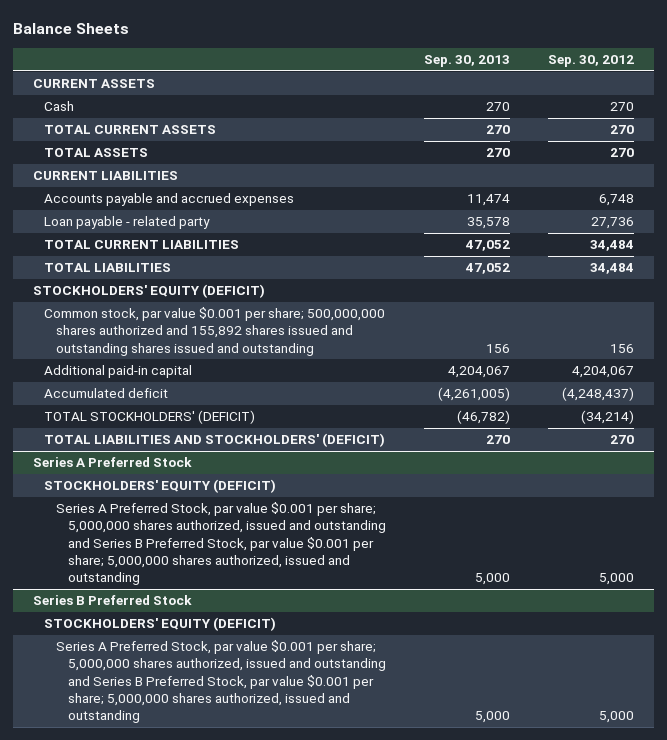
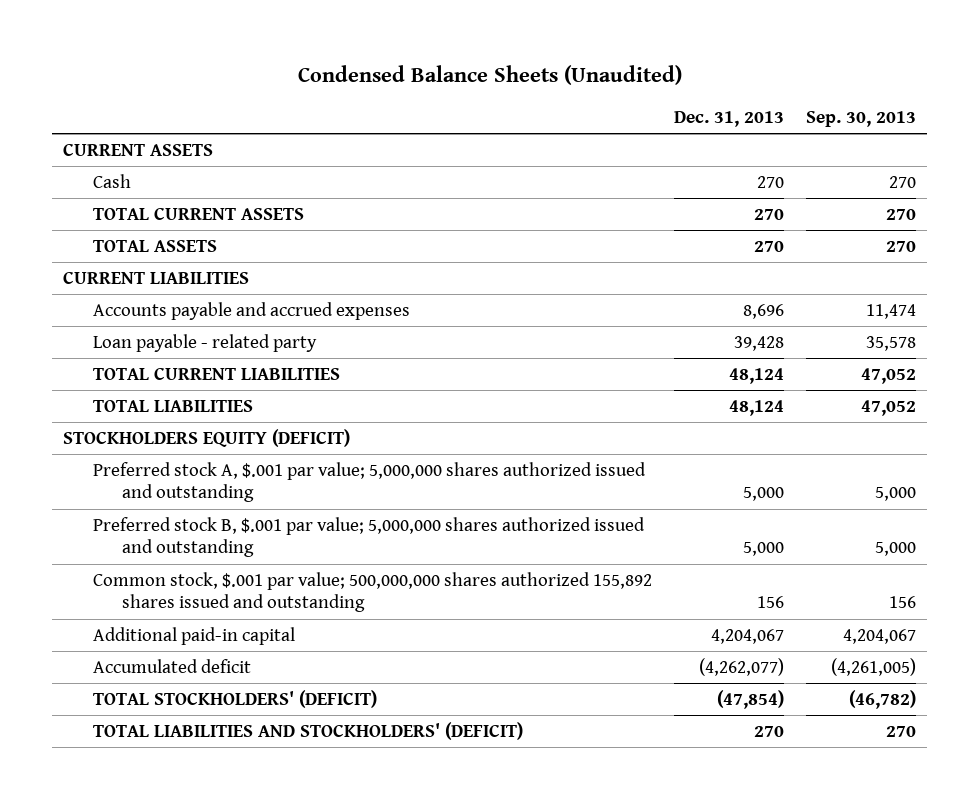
[13,23,130,35] Balance Sheets -> [297,64,682,85] Condensed Balance Sheets (Unaudited)
[548,54,635,67] Sep. 30, 2012 -> none
none -> [674,110,785,127] Dec. 31, 2013
[32,284,265,299] STOCKHOLDERS' EQUITY (DEFICIT) -> [63,429,351,448] STOCKHOLDERS EQUITY (DEFICIT)
none -> [92,462,646,503] Preferred stock A, $.001 par value; 5,000,000 shares authorized issued and outstanding
none -> [92,517,645,558] Preferred stock B, $.001 par value; 5,000,000 shares authorized issued and outstanding
[44,307,386,356] Common stock, par value $0.001 per share; 500,000,000 shares authorized and 155,892 shares issued and outstanding shares issued and outstanding -> [92,572,652,613] Common stock, $.001 par value; 500,000,000 shares authorized 155,892 shares issued and outstanding
[32,457,192,468] Series A Preferred Stock -> none
[44,479,277,494] STOCKHOLDERS' EQUITY (DEFICIT) -> none
[56,502,386,585] Series A Preferred Stock, par value $0.001 per share; 5,000,000 shares authorized, issued and outstanding and Series B Preferred Stock, par value $0.001 per share; 5,000,000 shares authorized, issued and outstanding -> none
[32,595,192,606] Series B Preferred Stock -> none
[44,617,277,632] STOCKHOLDERS' EQUITY (DEFICIT) -> none
[56,640,386,723] Series A Preferred Stock, par value $0.001 per share; 5,000,000 shares authorized, issued and outstanding and Series B Preferred Stock, par value $0.001 per share; 5,000,000 shares authorized, issued and outstanding -> none

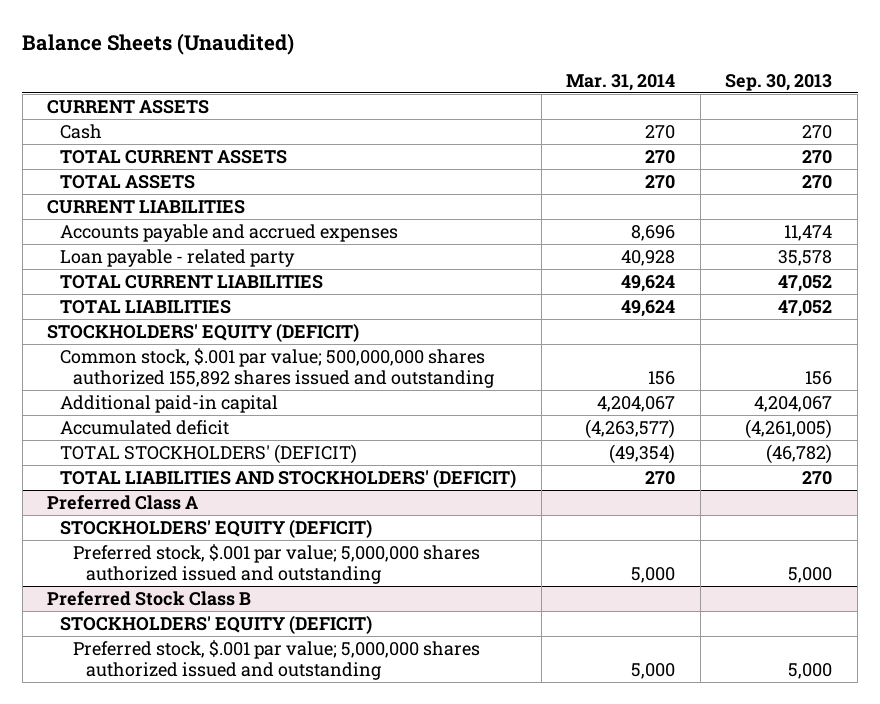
[297,64,682,85] Condensed Balance Sheets (Unaudited) -> [22,32,295,55] Balance Sheets (Unaudited)
[674,110,785,127] Dec. 31, 2013 -> none
none -> [566,73,676,91] Mar. 31, 2014
[92,462,646,503] Preferred stock A, $.001 par value; 5,000,000 shares authorized issued and outstanding -> none
[92,517,645,558] Preferred stock B, $.001 par value; 5,000,000 shares authorized issued and outstanding -> none
[63,429,351,448] STOCKHOLDERS EQUITY (DEFICIT) -> [47,323,360,343] STOCKHOLDERS' EQUITY (DEFICIT)
none -> [47,495,199,511] Preferred Class A
none -> [60,519,373,539] STOCKHOLDERS' EQUITY (DEFICIT)
none -> [73,544,481,584] Preferred stock, $.001 par value; 5,000,000 shares authorized issued and outstanding
none -> [47,591,252,607] Preferred Stock Class B
none -> [60,615,373,635] STOCKHOLDERS' EQUITY (DEFICIT)
none -> [73,640,481,680] Preferred stock, $.001 par value; 5,000,000 shares authorized issued and outstanding

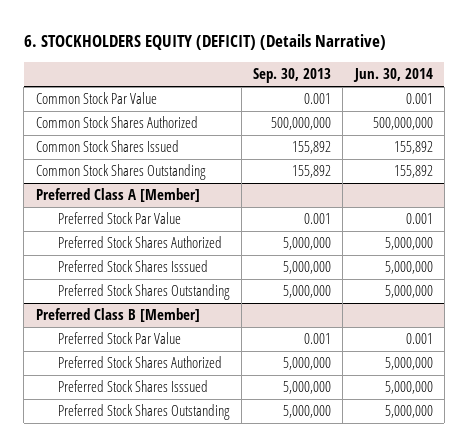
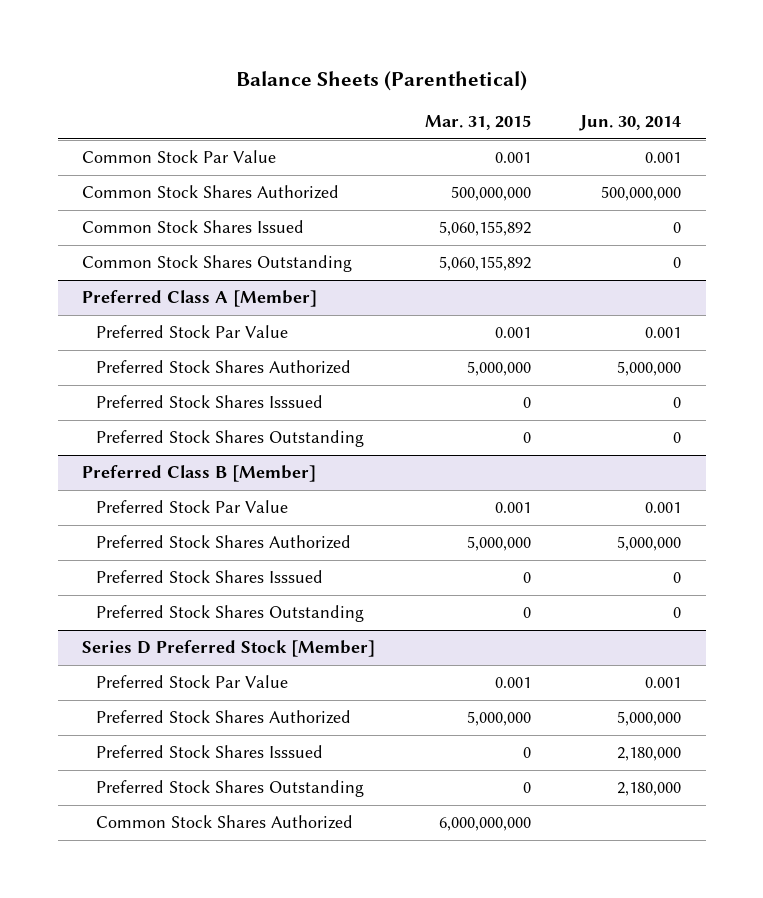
[23,33,386,50] 6. STOCKHOLDERS EQUITY (DEFICIT) (Details Narrative) -> [235,70,527,91] Balance Sheets (Parenthetical)
[252,68,331,84] Sep. 30, 2013 -> none
none -> [424,115,531,131] Mar. 31, 2015
[393,141,433,155] 155,892 -> [673,222,682,234] 0
[393,165,433,179] 155,892 -> [673,257,682,269] 0
[384,261,433,275] 5,000,000 -> [673,397,682,409] 0
[384,285,433,299] 5,000,000 -> [673,432,682,444] 0
[384,381,433,395] 5,000,000 -> [673,572,682,584] 0
[384,405,433,419] 5,000,000 -> [673,607,682,619] 0
none -> [82,640,376,658] Series D Preferred Stock [Member]
none -> [95,675,288,689] Preferred Stock Par Value
none -> [95,710,351,725] Preferred Stock Shares Authorized
none -> [95,745,323,759] Preferred Stock Shares Isssued
none -> [95,780,364,798] Preferred Stock Shares Outstanding
none -> [95,815,353,830] Common Stock Shares Authorized

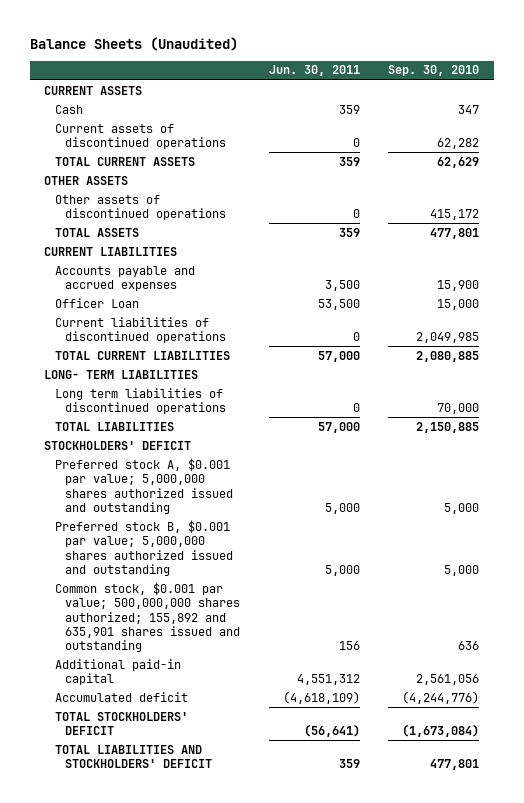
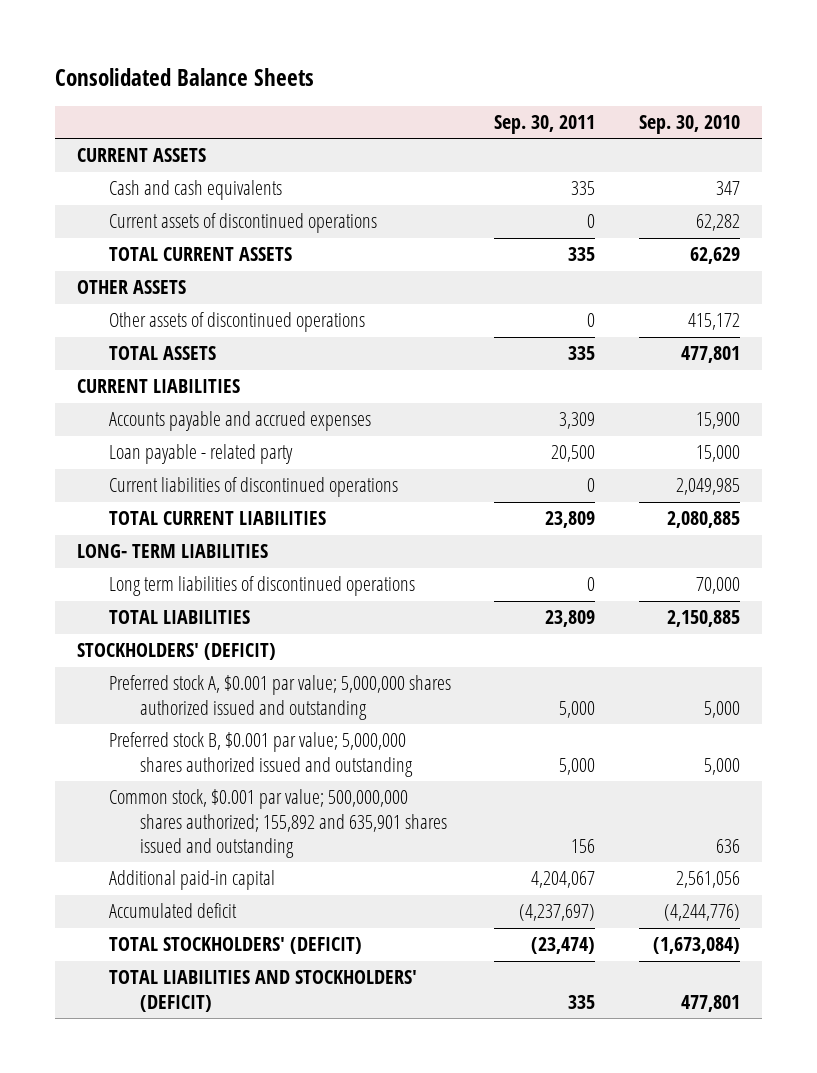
[30,36,239,51] Balance Sheets (Unaudited) -> [55,67,315,86] Consolidated Balance Sheets
[268,65,360,77] Jun. 30, 2011 -> none
none -> [494,115,596,135] Sep. 30, 2011
[54,104,83,114] Cash -> [108,180,282,201] Cash and cash equivalents
[54,297,139,308] Officer Loan -> [108,444,293,465] Loan payable - related party
[44,440,192,450] STOCKHOLDERS' DEFICIT -> [77,643,277,661] STOCKHOLDERS' (DEFICIT)
[54,711,188,736] TOTAL STOCKHOLDERS' DEFICIT -> [108,937,362,955] TOTAL STOCKHOLDERS' (DEFICIT)
[54,744,213,769] TOTAL LIABILITIES AND STOCKHOLDERS' DEFICIT -> [108,970,417,1012] TOTAL LIABILITIES AND STOCKHOLDERS' (DEFICIT)

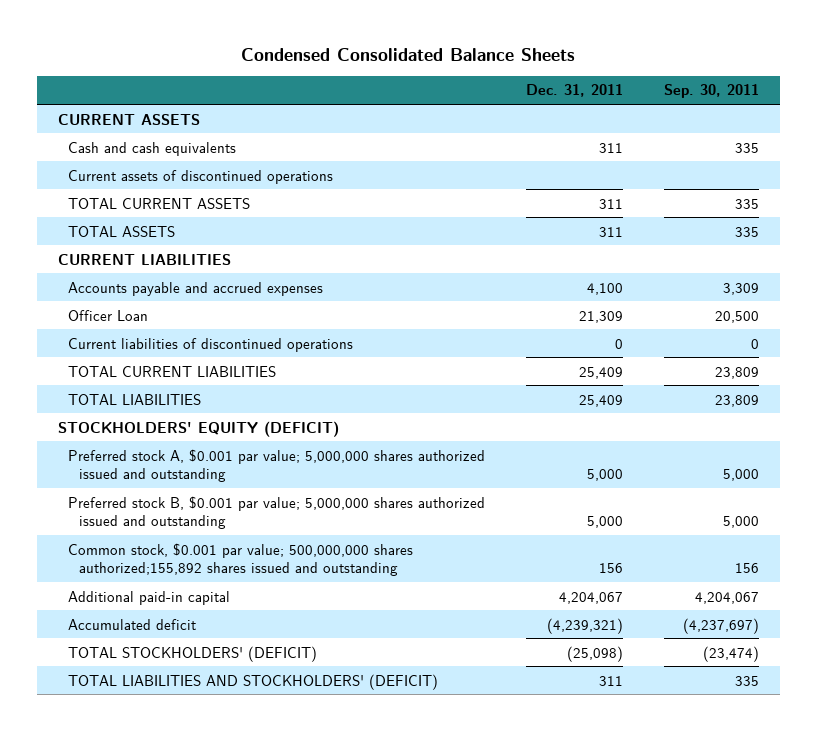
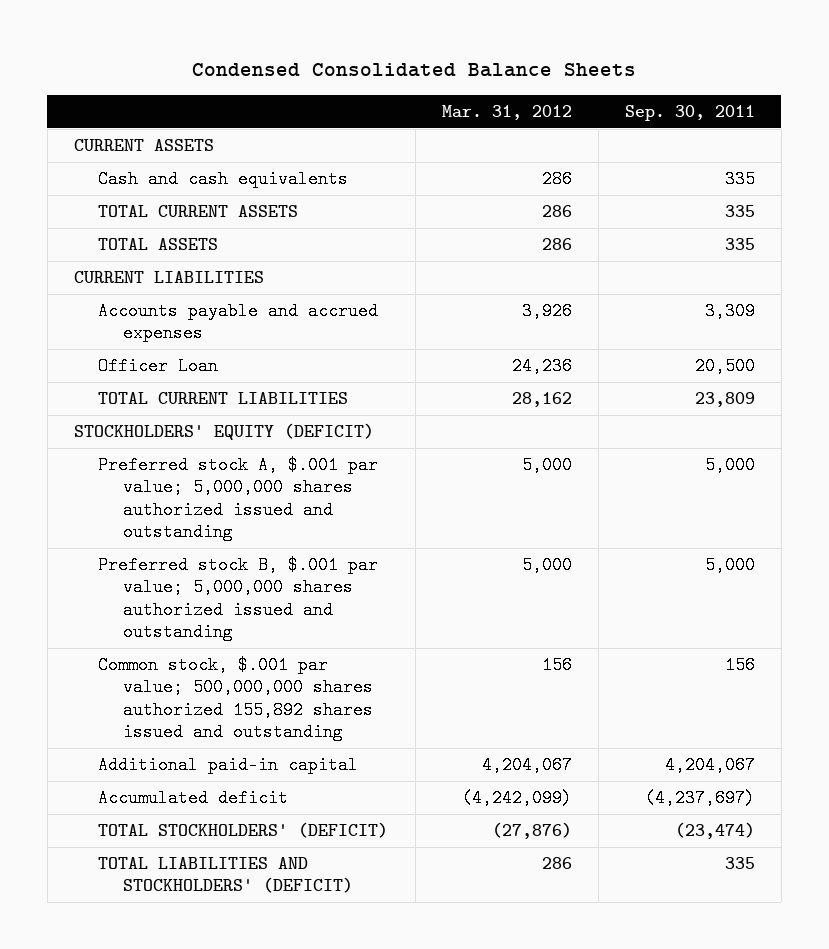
[526,84,624,98] Dec. 31, 2011 -> none
none -> [441,104,572,120] Mar. 31, 2012
[68,169,334,184] Current assets of discontinued operations -> none
[68,337,354,352] Current liabilities of discontinued operations -> none
[68,393,202,405] TOTAL LIABILITIES -> none
[68,448,486,483] Preferred stock A, $0.001 par value; 5,000,000 shares authorized issued and outstanding -> [98,456,379,542] Preferred stock A, $.001 par value; 5,000,000 shares authorized issued and outstanding
[68,495,486,530] Preferred stock B, $0.001 par value; 5,000,000 shares authorized issued and outstanding -> [98,556,379,642] Preferred stock B, $.001 par value; 5,000,000 shares authorized issued and outstanding
[68,542,414,577] Common stock, $0.001 par value; 500,000,000 shares authorized;155,892 shares issued and outstanding -> [98,656,373,742] Common stock, $.001 par value; 500,000,000 shares authorized 155,892 shares issued and outstanding

